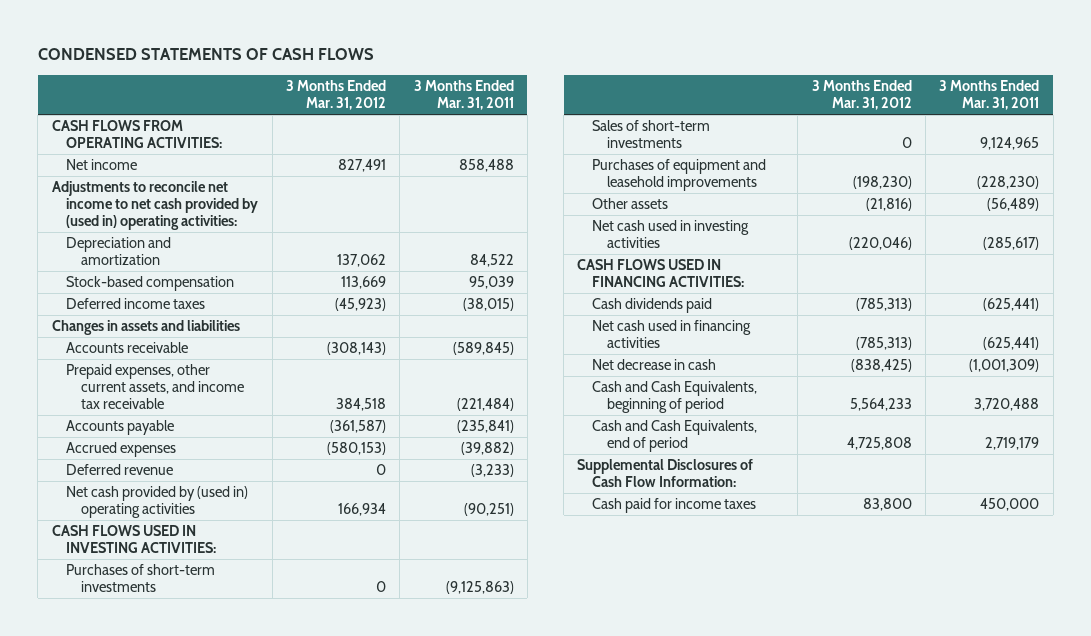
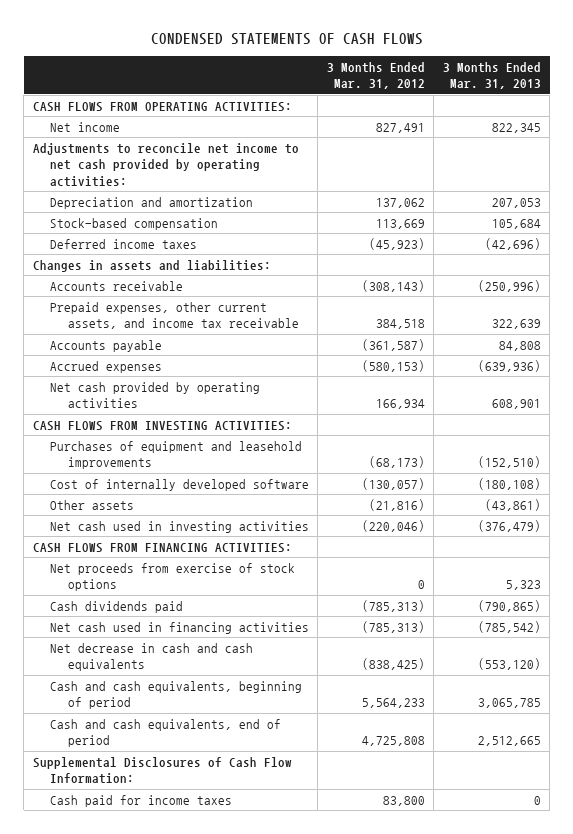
[413,80,514,111] 3 Months Ended Mar. 31, 2011 -> none
none -> [442,61,541,90] 3 Months Ended Mar. 31, 2013
[51,181,259,231] Adjustments to reconcile net income to net cash provided by (used in) operating activities: -> [32,142,299,187] Adjustments to reconcile net income to net cash provided by operating activities:
[51,320,240,336] Changes in assets and liabilities -> [32,259,271,272] Changes in assets and liabilities:
[66,464,174,476] Deferred revenue -> none
[66,564,216,593] Purchases of short-term investments -> none
[592,120,711,149] Sales of short-term investments -> none
[66,486,249,519] Net cash provided by (used in) operating activities -> [50,381,261,409] Net cash provided by operating activities
[51,525,217,554] CASH FLOWS USED IN INVESTING ACTIVITIES: -> [32,420,292,431] CASH FLOWS FROM INVESTING ACTIVITIES:
[852,176,912,190] (198,230) -> [368,456,425,469] (68,173)
none -> [50,478,310,491] Cost of internally developed software
[577,259,745,288] CASH FLOWS USED IN FINANCING ACTIVITIES: -> [32,542,292,553] CASH FLOWS FROM FINANCING ACTIVITIES:
none -> [50,562,296,592] Net proceeds from exercise of stock options
[592,359,717,371] Net decrease in cash -> [50,642,254,672] Net decrease in cash and cash equivalents
[592,381,758,414] Cash and Cash Equivalents, beginning of period -> [50,680,303,710] Cash and cash equivalents, beginning of period
[592,420,758,453] Cash and Cash Equivalents, end of period -> [50,718,282,748] Cash and cash equivalents, end of period

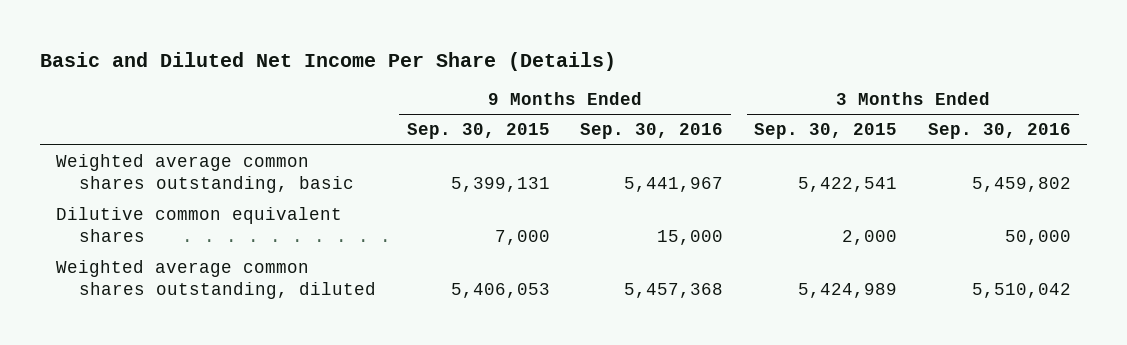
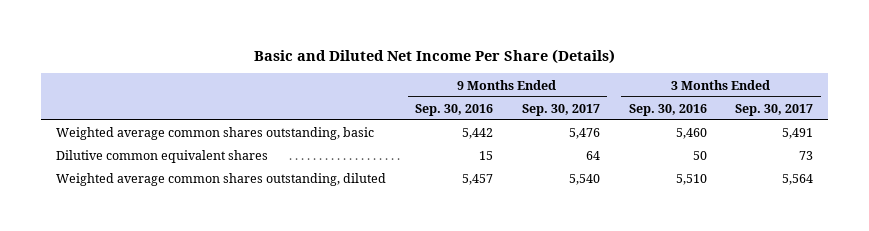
[406,123,550,140] Sep. 30, 2015 -> none
[754,123,898,140] Sep. 30, 2015 -> none
none -> [521,103,600,116] Sep. 30, 2017
none -> [735,103,814,116] Sep. 30, 2017
[624,177,724,193] 5,441,967 -> [461,128,493,140] 5,442
[972,177,1072,193] 5,459,802 -> [675,128,707,140] 5,460
[657,230,724,246] 15,000 -> [478,151,493,161] 15
[1005,230,1072,246] 50,000 -> [692,151,707,161] 50
[624,283,724,299] 5,457,368 -> [461,174,493,186] 5,457
[972,283,1072,299] 5,510,042 -> [675,174,707,186] 5,510

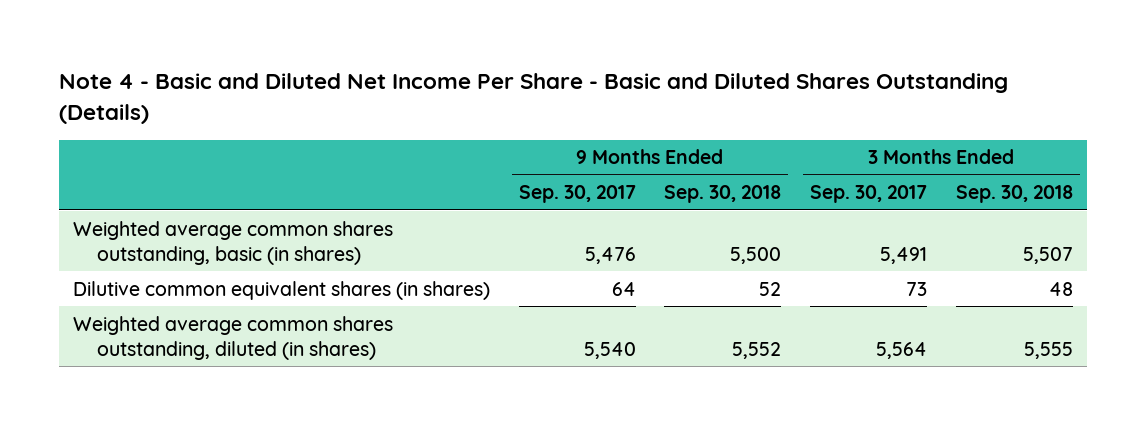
[253,48,615,64] Basic and Diluted Net Income Per Share (Details) -> [58,73,1008,125] Note 4 - Basic and Diluted Net Income Per Share - Basic and Diluted Shares Outstanding (Details)
[414,103,493,116] Sep. 30, 2016 -> none
[628,103,707,116] Sep. 30, 2016 -> none
none -> [664,185,782,204] Sep. 30, 2018
none -> [955,185,1073,204] Sep. 30, 2018
[55,127,374,141] Weighted average common shares outstanding, basic -> [73,220,394,265] Weighted average common shares outstanding, basic (in shares)
[55,150,268,164] Dilutive common equivalent shares -> [73,280,491,300] Dilutive common equivalent shares (in shares)
[55,173,386,187] Weighted average common shares outstanding, diluted -> [73,315,394,360] Weighted average common shares outstanding, diluted (in shares)

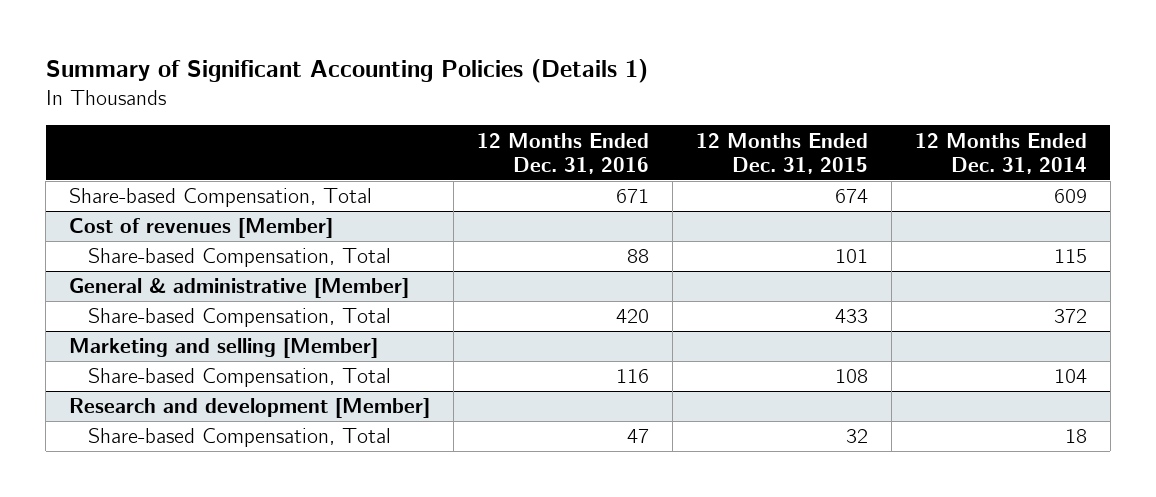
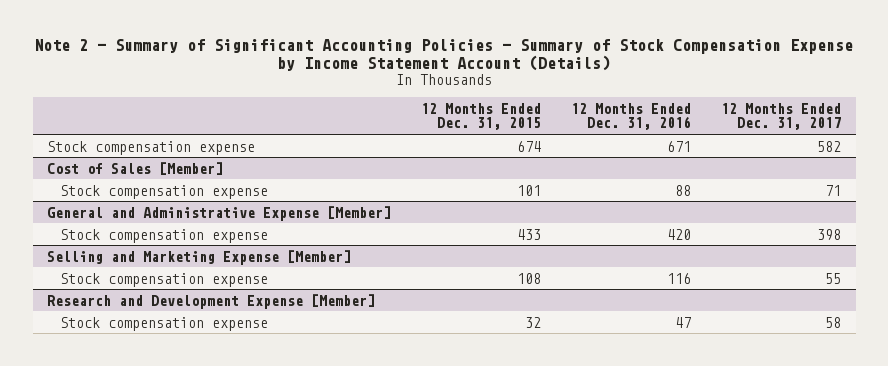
[45,59,648,84] Summary of Significant Accounting Policies (Details 1) -> [34,39,854,72] Note 2 - Summary of Significant Accounting Policies - Summary of Stock Compensation Expense by Income Statement Account (Details)
[914,132,1087,174] 12 Months Ended Dec. 31, 2014 -> none
none -> [720,102,841,131] 12 Months Ended Dec. 31, 2017
[69,188,373,208] Share-based Compensation, Total -> [47,140,256,155] Stock compensation expense
[69,218,334,239] Cost of revenues [Member] -> [47,161,224,175] Cost of Sales [Member]
[88,248,392,268] Share-based Compensation, Total -> [60,184,269,199] Stock compensation expense
[69,278,410,299] General & administrative [Member] -> [47,205,392,221] General and Administrative Expense [Member]
[88,308,392,328] Share-based Compensation, Total -> [60,228,269,243] Stock compensation expense
[69,338,379,359] Marketing and selling [Member] -> [47,249,352,265] Selling and Marketing Expense [Member]
[88,368,392,388] Share-based Compensation, Total -> [60,272,269,287] Stock compensation expense
[69,398,431,419] Research and development [Member] -> [47,293,376,309] Research and Development Expense [Member]
[88,428,392,448] Share-based Compensation, Total -> [60,316,269,331] Stock compensation expense

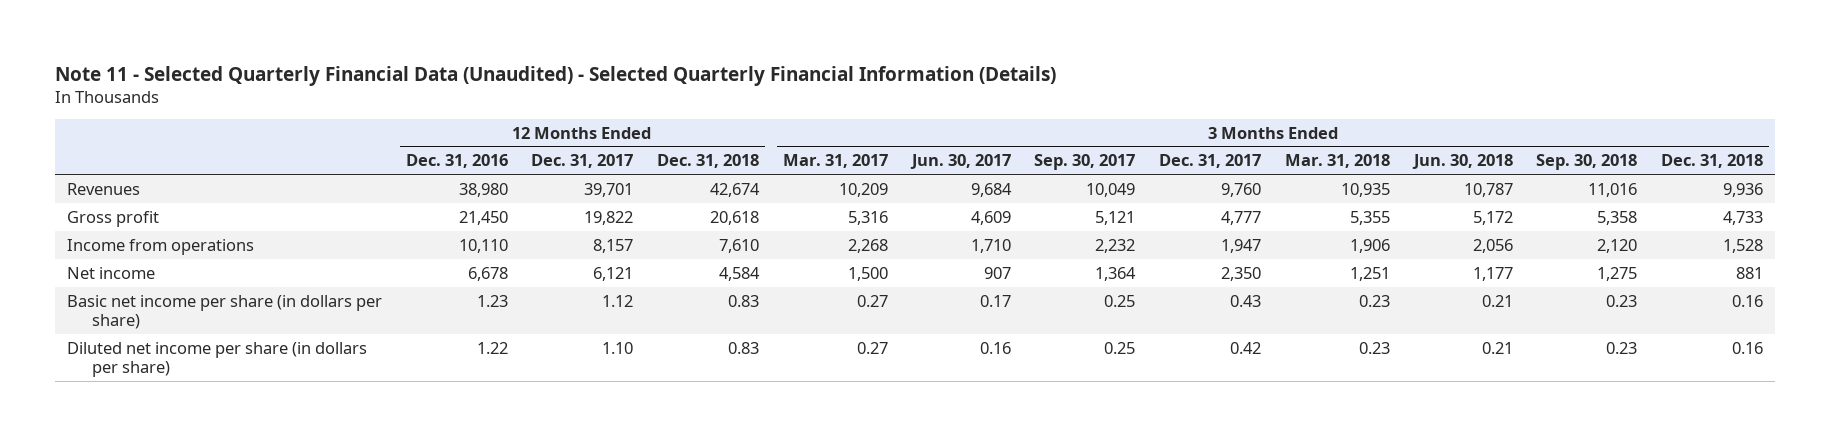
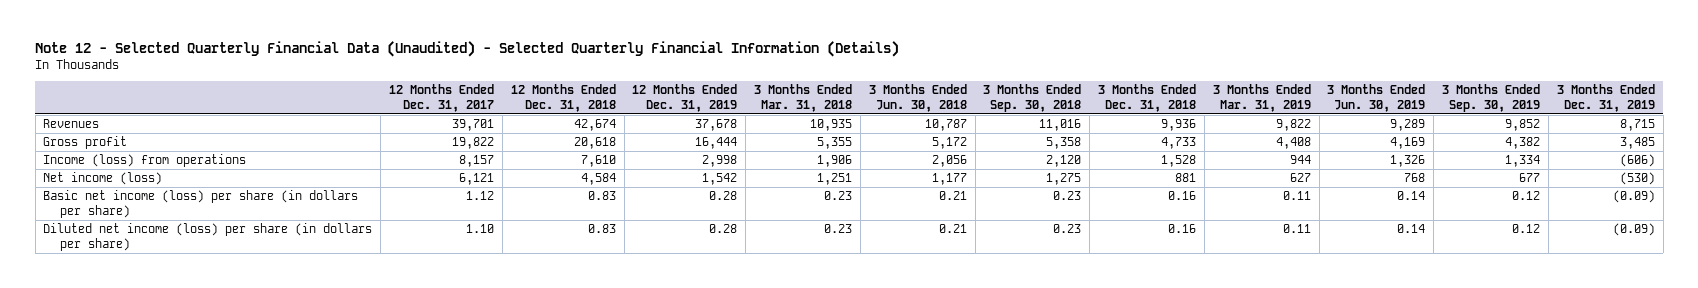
[55,65,1057,86] Note 11 - Selected Quarterly Financial Data (Unaudited) - Selected Quarterly Financial Information (Details) -> [35,41,900,58] Note 12 - Selected Quarterly Financial Data (Unaudited) - Selected Quarterly Financial Information (Details)
[405,154,508,169] Dec. 31, 2016 -> none
[782,154,888,169] Mar. 31, 2017 -> none
[909,154,1011,170] Jun. 30, 2017 -> none
[1034,154,1136,171] Sep. 30, 2017 -> none
[1159,154,1262,169] Dec. 31, 2017 -> none
none -> [632,84,738,112] 12 Months Ended Dec. 31, 2019
none -> [1212,84,1311,112] 3 Months Ended Mar. 31, 2019
none -> [1327,84,1426,112] 3 Months Ended Jun. 30, 2019
none -> [1442,84,1541,112] 3 Months Ended Sep. 30, 2019
none -> [1556,84,1655,112] 3 Months Ended Dec. 31, 2019
[67,238,255,255] Income from operations -> [43,154,247,168] Income (loss) from operations
[67,266,156,279] Net income -> [43,172,163,186] Net income (loss)
[67,294,383,330] Basic net income per share (in dollars per share) -> [43,190,359,218] Basic net income (loss) per share (in dollars per share)
[67,341,368,378] Diluted net income per share (in dollars per share) -> [43,223,373,251] Diluted net income (loss) per share (in dollars per share)

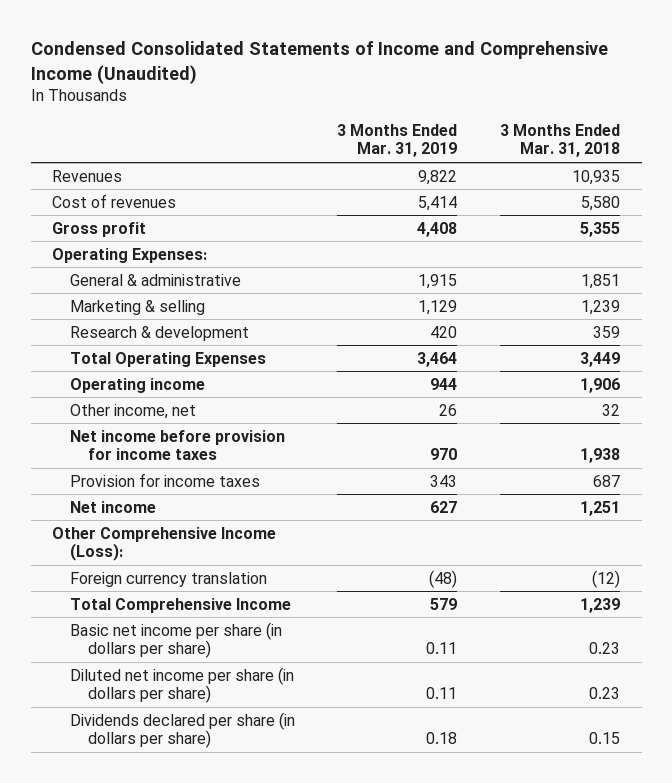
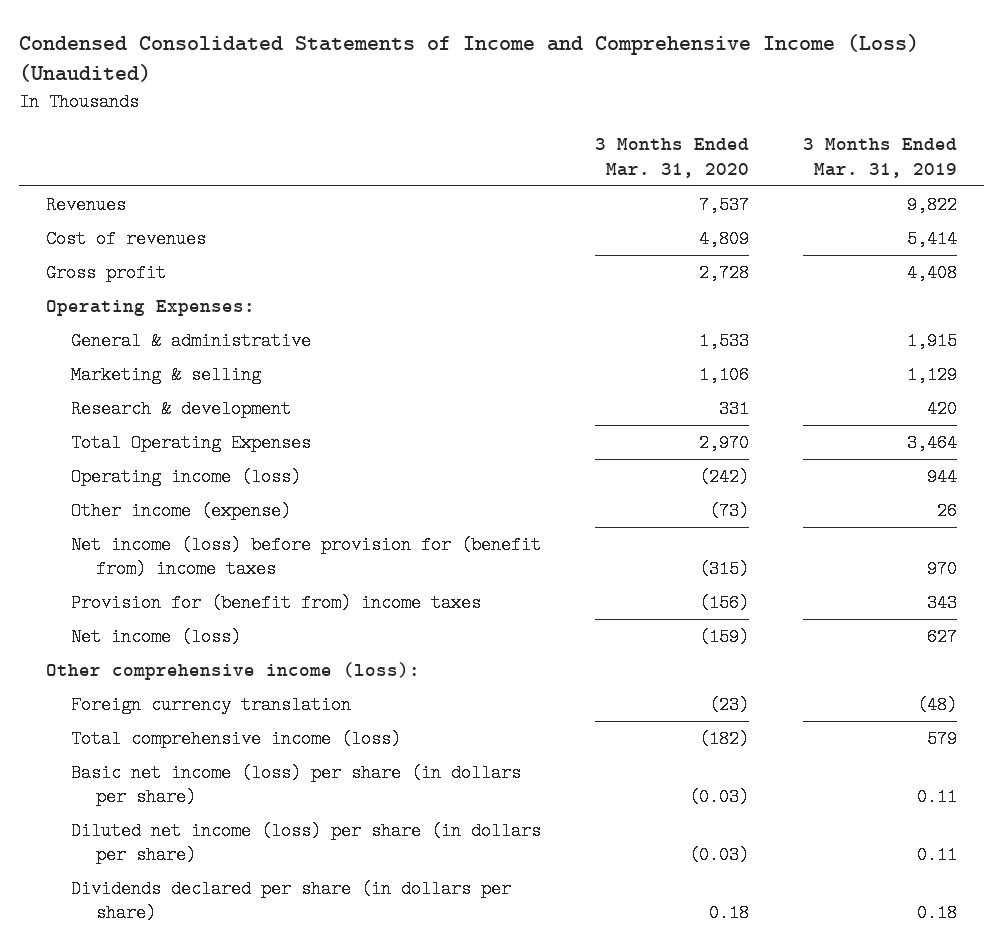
[30,41,608,84] Condensed Consolidated Statements of Income and Comprehensive Income (Unaudited) -> [18,33,919,83] Condensed Consolidated Statements of Income and Comprehensive Income (Loss) (Unaudited)
[500,123,621,158] 3 Months Ended Mar. 31, 2018 -> none
none -> [594,138,749,178] 3 Months Ended Mar. 31, 2020
[69,377,205,393] Operating income -> [70,467,301,486] Operating income (loss)
[69,403,196,419] Other income, net -> [70,501,291,520] Other income (expense)
[69,429,285,461] Net income before provision for income taxes -> [70,535,541,579] Net income (loss) before provision for (benefit from) income taxes
[69,472,260,487] Provision for income taxes -> [70,593,481,612] Provision for (benefit from) income taxes
[69,500,156,513] Net income -> [70,627,241,646] Net income (loss)
[51,526,276,562] Other Comprehensive Income (Loss): -> [45,661,420,680] Other comprehensive income (loss):
[69,597,291,613] Total Comprehensive Income -> [70,729,401,748] Total comprehensive income (loss)
[69,621,282,659] Basic net income per share (in dollars per share) -> [70,763,521,807] Basic net income (loss) per share (in dollars per share)
[69,666,294,704] Diluted net income per share (in dollars per share) -> [70,821,541,865] Diluted net income (loss) per share (in dollars per share)

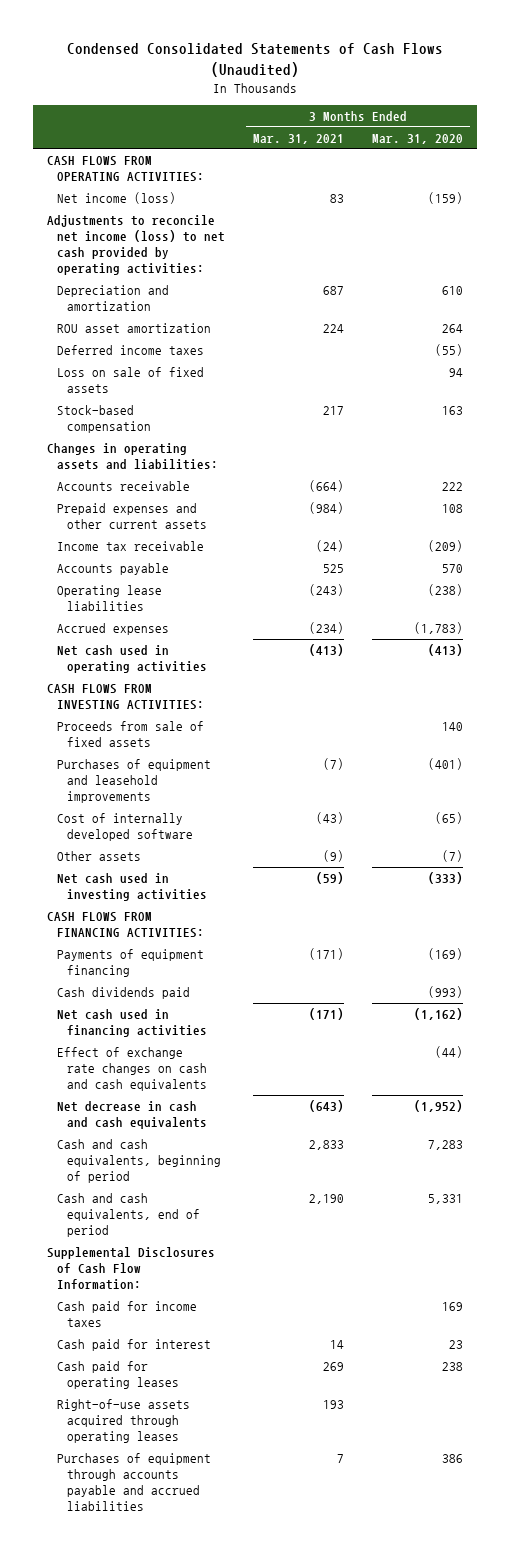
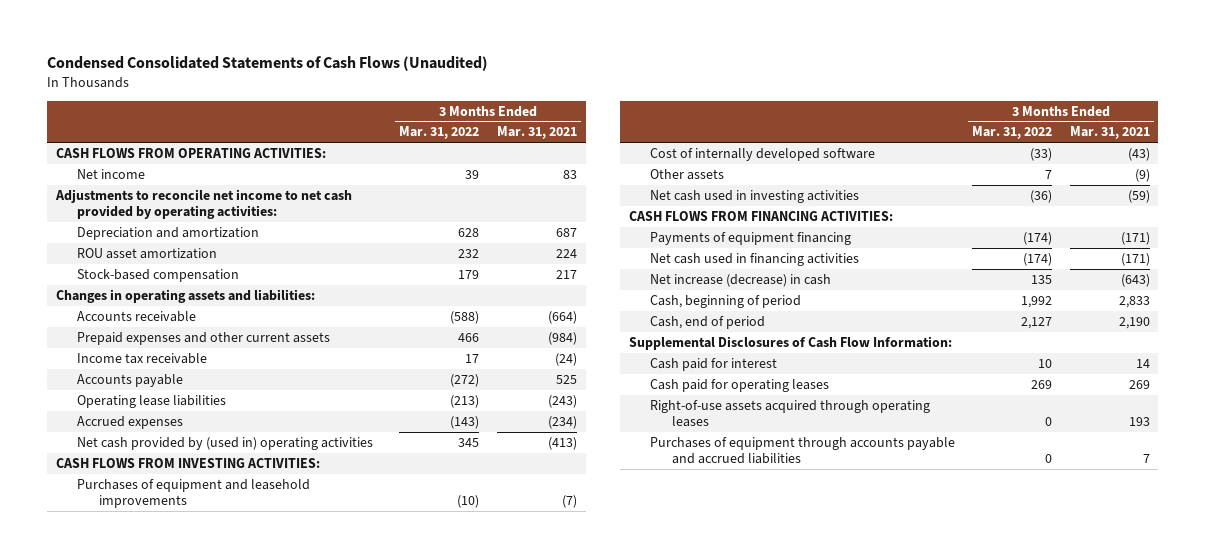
[372,133,464,144] Mar. 31, 2020 -> none
none -> [399,126,480,140] Mar. 31, 2022
[57,192,177,205] Net income (loss) -> [77,168,146,179] Net income
[47,215,226,276] Adjustments to reconcile net income (loss) to net cash provided by operating activities: -> [54,188,352,220] Adjustments to reconcile net income to net cash provided by operating activities:
[57,345,205,356] Deferred income taxes -> none
[57,367,205,394] Loss on sale of fixed assets -> none
[57,645,208,674] Net cash used in operating activities -> [77,436,374,450] Net cash provided by (used in) operating activities
[57,721,205,748] Proceeds from sale of fixed assets -> none
[57,987,191,1000] Cash dividends paid -> none
[57,1047,208,1092] Effect of exchange rate changes on cash and cash equivalents -> none
[57,1101,208,1130] Net decrease in cash and cash equivalents -> [650,273,832,287] Net increase (decrease) in cash
[57,1139,222,1184] Cash and cash equivalents, beginning of period -> [650,294,802,308] Cash, beginning of period
[57,1193,201,1238] Cash and cash equivalents, end of period -> [650,315,766,329] Cash, end of period
[57,1301,198,1328] Cash paid for income taxes -> none

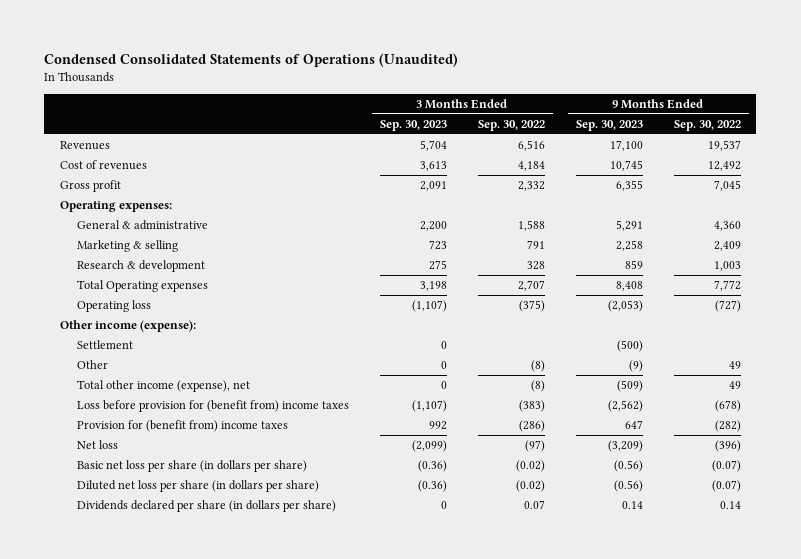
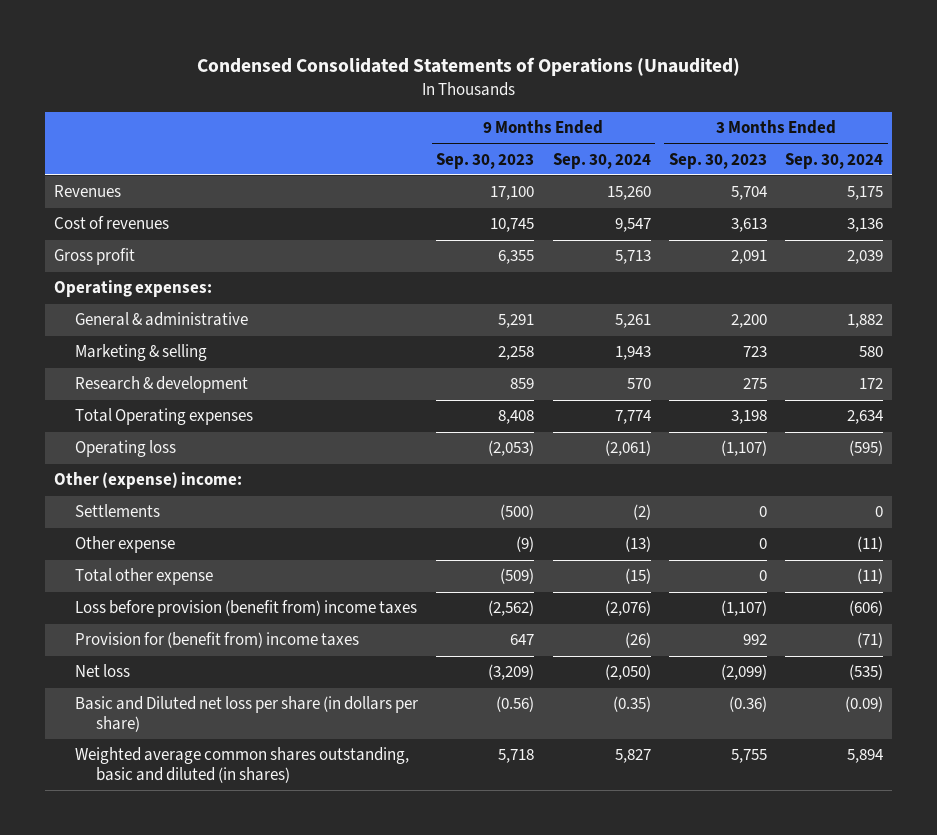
[477,119,545,131] Sep. 30, 2022 -> none
[673,119,741,131] Sep. 30, 2022 -> none
none -> [552,152,651,169] Sep. 30, 2024
none -> [784,152,883,169] Sep. 30, 2024
[59,320,196,333] Other income (expense): -> [54,472,243,490] Other (expense) income:
[76,340,133,350] Settlement -> [75,504,161,518] Settlements
[76,360,108,370] Other -> [75,536,176,554] Other expense
[76,380,250,393] Total other income (expense), net -> [75,568,214,586] Total other expense
[76,400,349,413] Loss before provision for (benefit from) income taxes -> [75,600,418,618] Loss before provision (benefit from) income taxes
[76,480,319,493] Diluted net loss per share (in dollars per share) -> none
[76,500,336,513] Dividends declared per share (in dollars per share) -> none
[76,460,307,473] Basic net loss per share (in dollars per share) -> [75,696,419,733] Basic and Diluted net loss per share (in dollars per share)
none -> [75,747,410,784] Weighted average common shares outstanding, basic and diluted (in shares)

